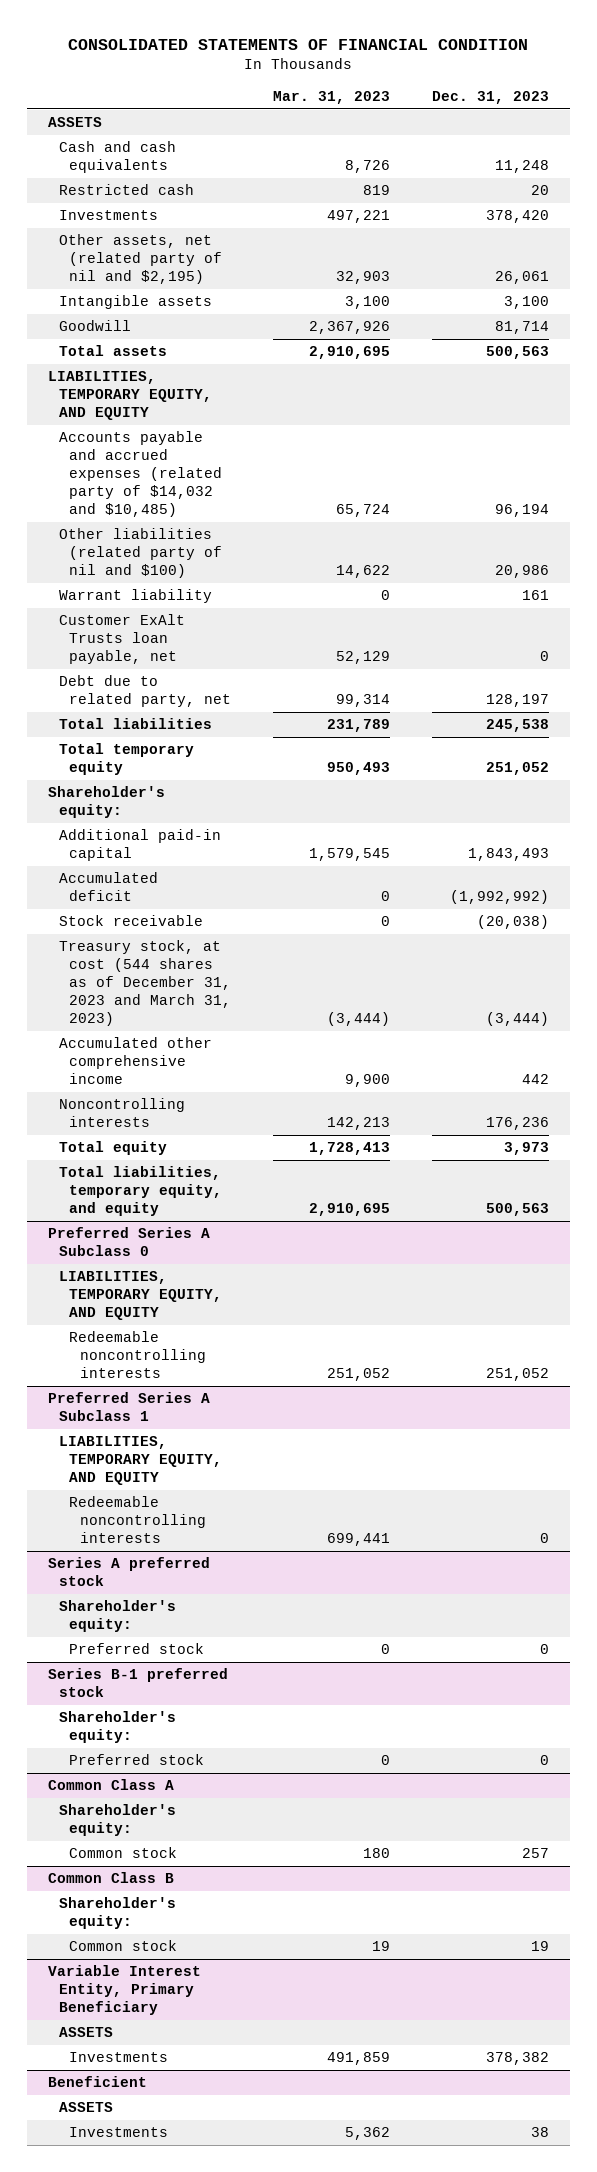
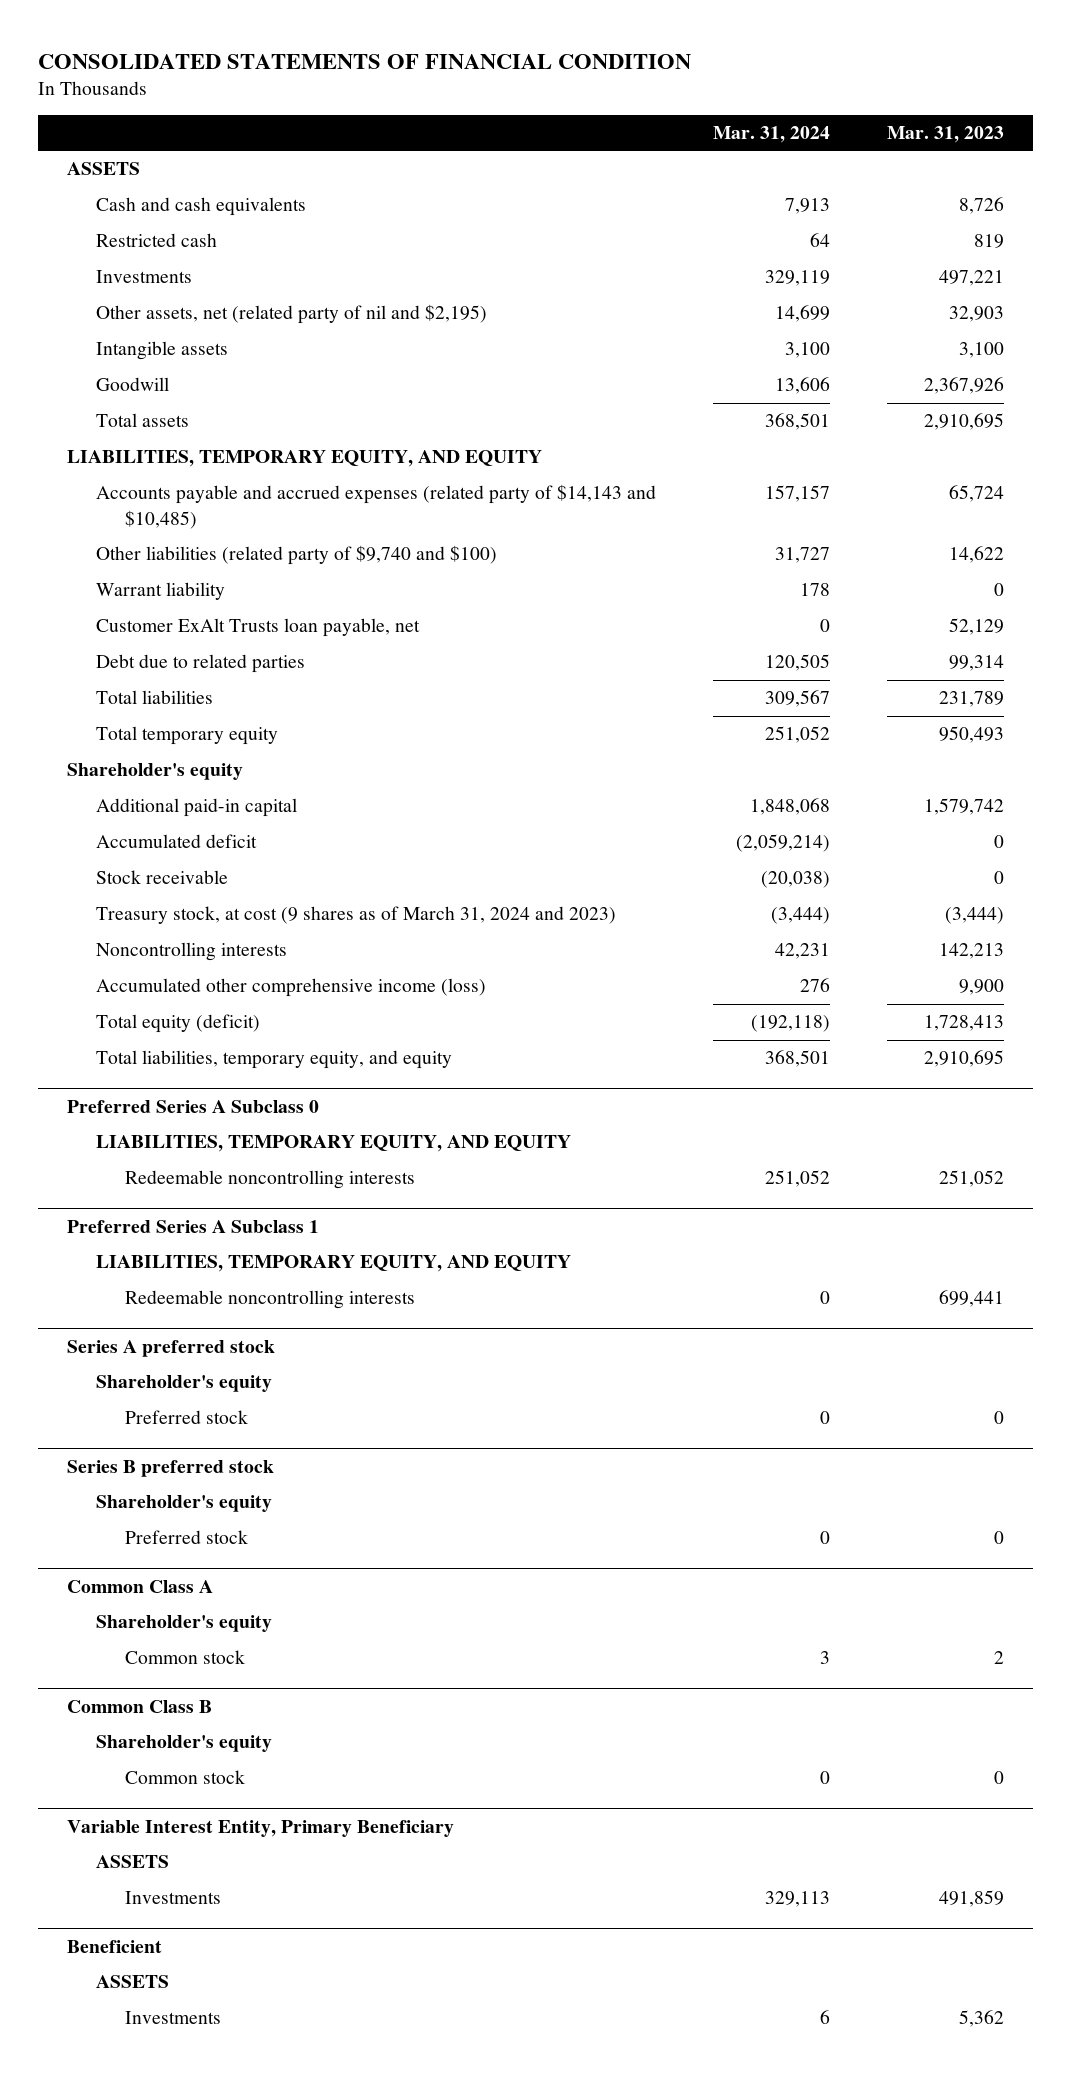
[431,91,549,105] Dec. 31, 2023 -> none
none -> [712,126,830,144] Mar. 31, 2024
[58,431,223,517] Accounts payable and accrued expenses (related party of $14,032 and $10,485) -> [95,484,656,529] Accounts payable and accrued expenses (related party of $14,143 and $10,485)
[58,528,223,579] Other liabilities (related party of nil and $100) -> [95,545,497,566] Other liabilities (related party of $9,740 and $100)
[58,675,232,708] Debt due to related party, net -> [95,654,305,674] Debt due to related parties
[48,786,166,819] Shareholder's equity: -> [66,763,243,781] Shareholder's equity
[309,848,391,862] 1,579,545 -> [924,798,1005,816] 1,579,742
[58,1037,212,1085] Accumulated other comprehensive income -> none
[58,940,232,1026] Treasury stock, at cost (544 shares as of December 31, 2023 and March 31, 2023) -> [95,906,616,925] Treasury stock, at cost (9 shares as of March 31, 2024 and 2023)
none -> [95,978,486,998] Accumulated other comprehensive income (loss)
[58,1141,167,1156] Total equity -> [95,1014,260,1034] Total equity (deficit)
[58,1600,176,1633] Shareholder's equity: -> [95,1375,272,1393] Shareholder's equity
[48,1668,229,1698] Series B-1 preferred stock -> [66,1459,274,1477] Series B preferred stock
[58,1711,176,1744] Shareholder's equity: -> [95,1495,272,1513] Shareholder's equity
[58,1804,176,1837] Shareholder's equity: -> [95,1615,272,1633] Shareholder's equity
[363,1848,391,1859] 180 -> [994,1651,1005,1665] 2
[58,1897,176,1930] Shareholder's equity: -> [95,1735,272,1753] Shareholder's equity
[372,1941,391,1952] 19 -> [994,1771,1005,1785] 0

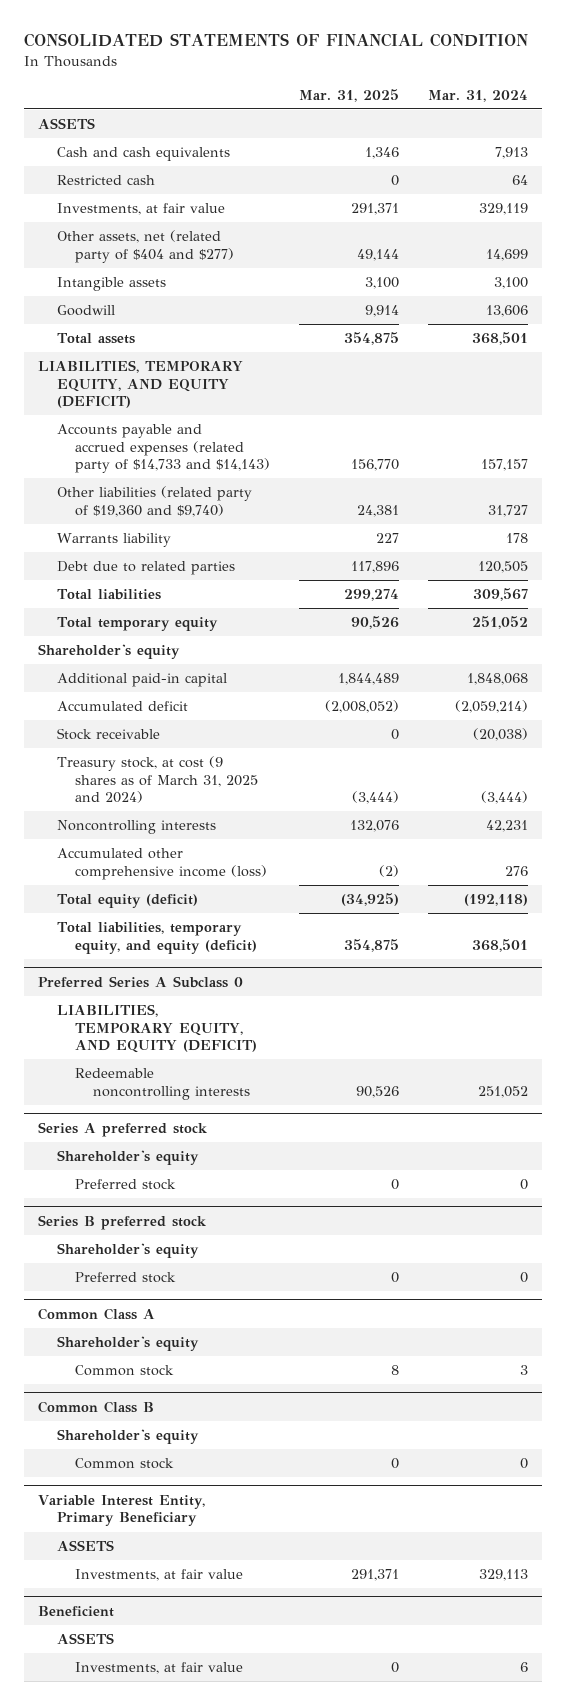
[887,126,1005,144] Mar. 31, 2023 -> none
none -> [298,88,399,102] Mar. 31, 2025
[95,270,192,284] Investments -> [56,203,225,216] Investments, at fair value
[95,304,487,325] Other assets, net (related party of nil and $2,195) -> [56,230,234,263] Other assets, net (related party of $404 and $277)
[95,618,420,638] Customer ExAlt Trusts loan payable, net -> none
[66,450,542,468] LIABILITIES, TEMPORARY EQUITY, AND EQUITY -> [38,360,244,409] LIABILITIES, TEMPORARY EQUITY, AND EQUITY (DEFICIT)
[95,484,656,529] Accounts payable and accrued expenses (related party of $14,143 and $10,485) -> [56,424,270,474] Accounts payable and accrued expenses (related party of $14,733 and $14,143)
[95,545,497,566] Other liabilities (related party of $9,740 and $100) -> [56,486,252,517] Other liabilities (related party of $19,360 and $9,740)
[95,582,225,601] Warrant liability -> [56,533,171,548] Warrants liability
[95,906,616,925] Treasury stock, at cost (9 shares as of March 31, 2024 and 2023) -> [56,756,258,804] Treasury stock, at cost (9 shares as of March 31, 2025 and 2024)
[95,1050,452,1070] Total liabilities, temporary equity, and equity -> [56,922,257,954] Total liabilities, temporary equity, and equity (deficit)
[95,1135,571,1153] LIABILITIES, TEMPORARY EQUITY, AND EQUITY -> [56,1004,257,1054] LIABILITIES, TEMPORARY EQUITY, AND EQUITY (DEFICIT)
[66,1219,319,1233] Preferred Series A Subclass 1 -> none
[95,1255,571,1273] LIABILITIES, TEMPORARY EQUITY, AND EQUITY -> none
[124,1290,415,1310] Redeemable noncontrolling interests -> none
[124,1891,221,1905] Investments -> [74,1569,243,1582] Investments, at fair value
[124,2011,221,2025] Investments -> [74,1662,243,1675] Investments, at fair value

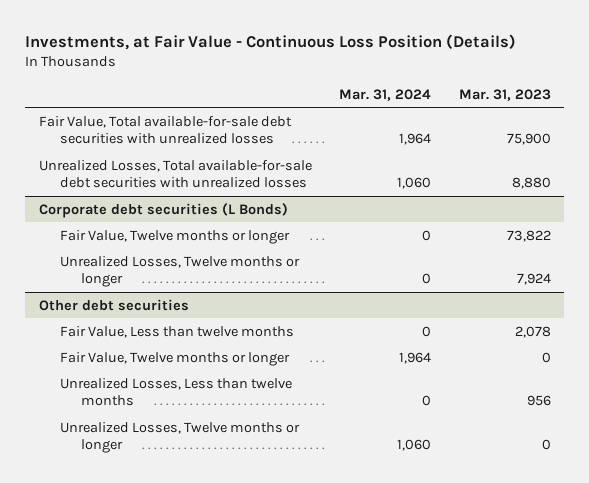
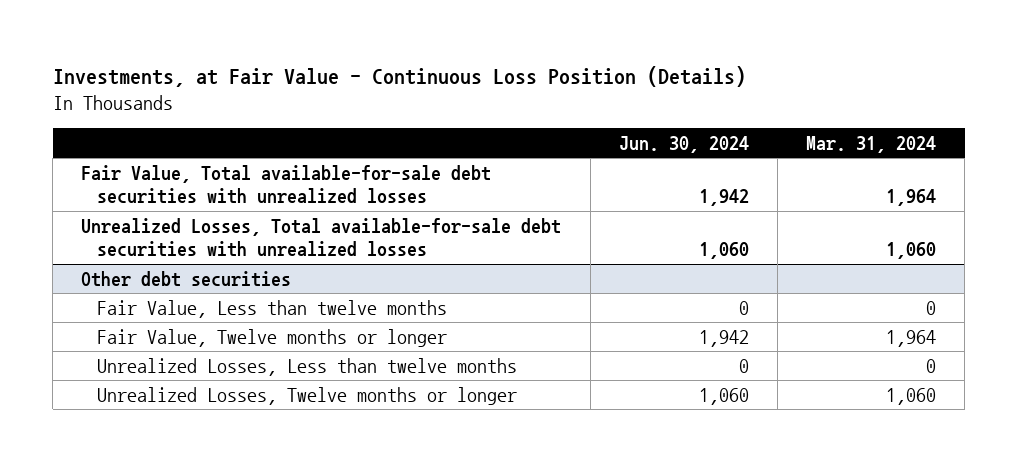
[458,88,551,101] Mar. 31, 2023 -> none
none -> [618,135,749,153] Jun. 30, 2024
[38,202,288,218] Corporate debt securities (L Bonds) -> none
[59,229,290,244] Fair Value, Twelve months or longer -> none
[59,255,300,288] Unrealized Losses, Twelve months or longer -> none

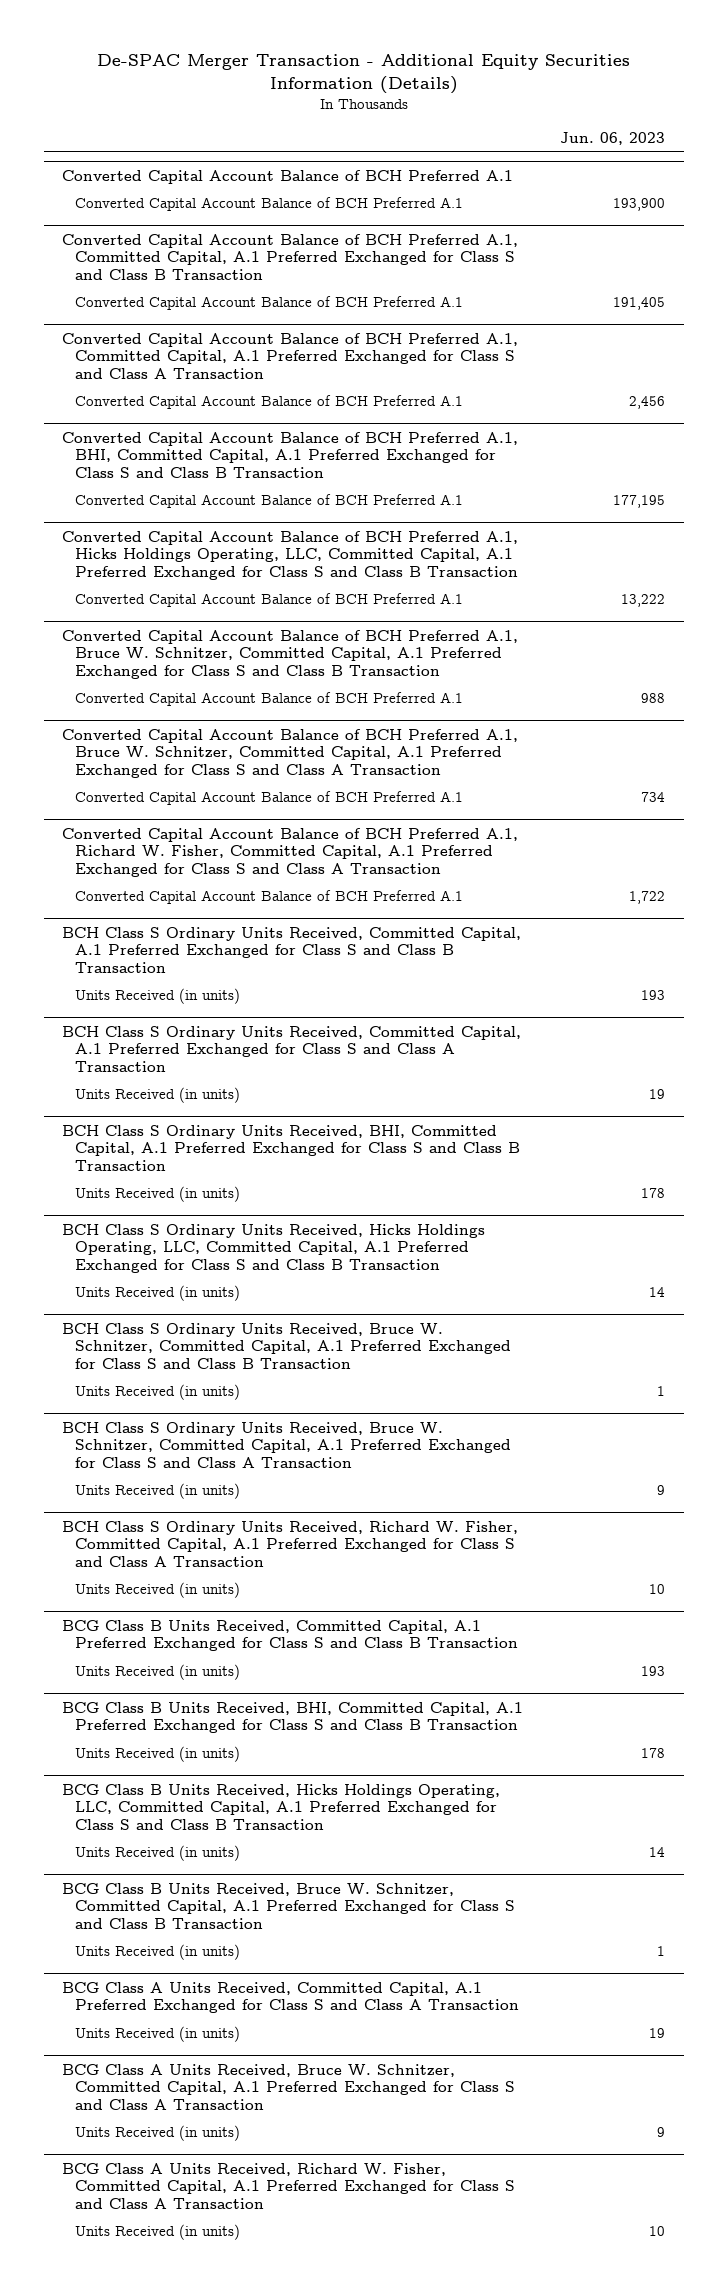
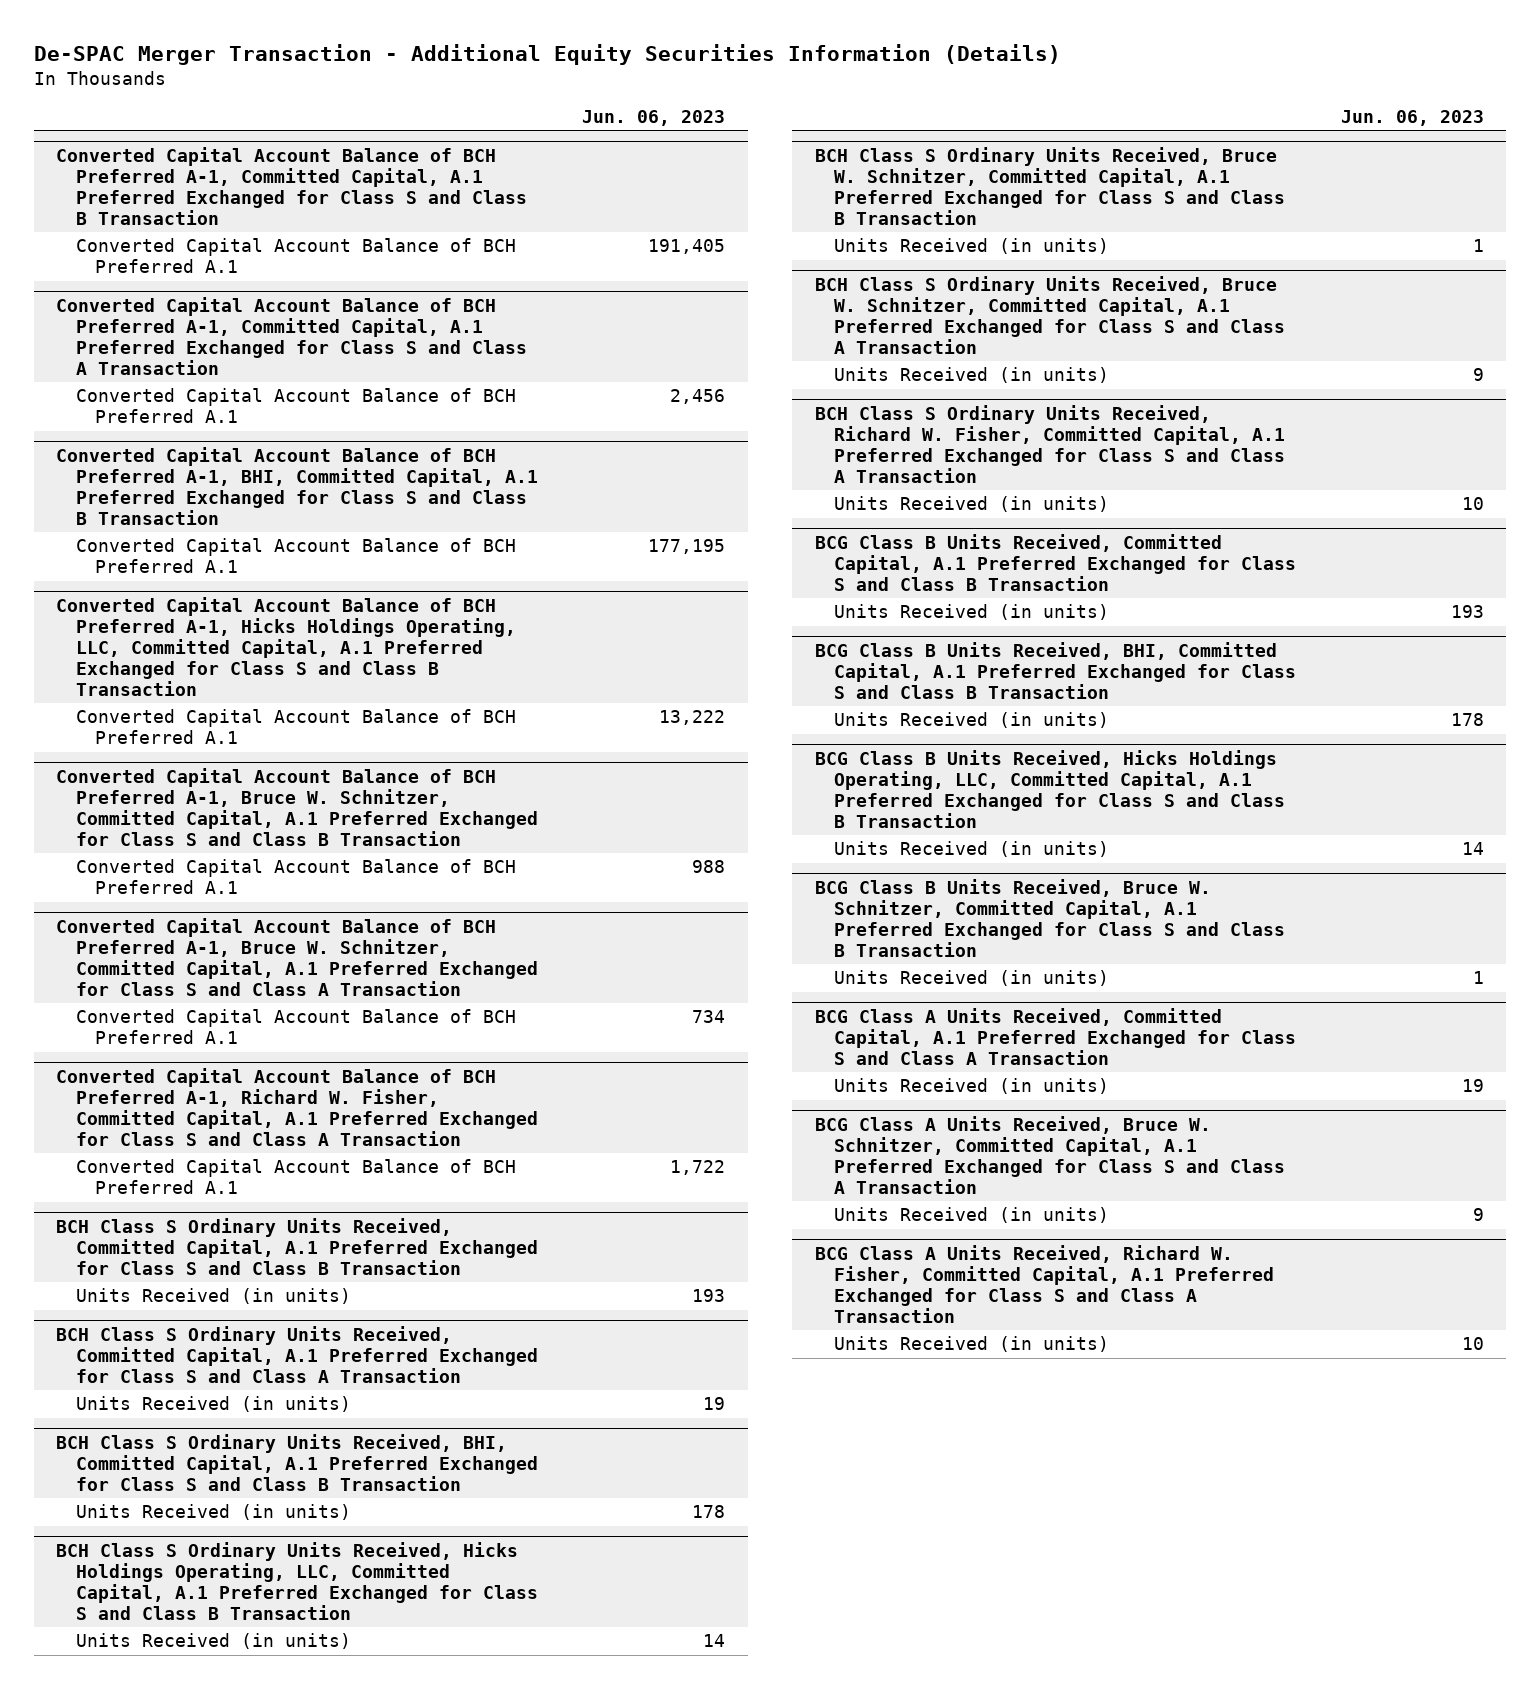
[62,169,514,184] Converted Capital Account Balance of BCH Preferred A.1 -> none
[75,196,464,211] Converted Capital Account Balance of BCH Preferred A.1 -> none
[62,233,519,280] Converted Capital Account Balance of BCH Preferred A.1, Committed Capital, A.1 Preferred Exchanged for Class S and Class B Transaction -> [56,146,527,225] Converted Capital Account Balance of BCH Preferred A-1, Committed Capital, A.1 Preferred Exchanged for Class S and Class B Transaction
[62,332,519,379] Converted Capital Account Balance of BCH Preferred A.1, Committed Capital, A.1 Preferred Exchanged for Class S and Class A Transaction -> [56,296,527,375] Converted Capital Account Balance of BCH Preferred A-1, Committed Capital, A.1 Preferred Exchanged for Class S and Class A Transaction
[62,431,519,478] Converted Capital Account Balance of BCH Preferred A.1, BHI, Committed Capital, A.1 Preferred Exchanged for Class S and Class B Transaction -> [56,446,538,525] Converted Capital Account Balance of BCH Preferred A-1, BHI, Committed Capital, A.1 Preferred Exchanged for Class S and Class B Transaction
[62,530,519,580] Converted Capital Account Balance of BCH Preferred A.1, Hicks Holdings Operating, LLC, Committed Capital, A.1 Preferred Exchanged for Class S and Class B Transaction -> [56,596,516,696] Converted Capital Account Balance of BCH Preferred A-1, Hicks Holdings Operating, LLC, Committed Capital, A.1 Preferred Exchanged for Class S and Class B Transaction
[62,629,519,679] Converted Capital Account Balance of BCH Preferred A.1, Bruce W. Schnitzer, Committed Capital, A.1 Preferred Exchanged for Class S and Class B Transaction -> [56,767,538,846] Converted Capital Account Balance of BCH Preferred A-1, Bruce W. Schnitzer, Committed Capital, A.1 Preferred Exchanged for Class S and Class B Transaction
[62,728,519,778] Converted Capital Account Balance of BCH Preferred A.1, Bruce W. Schnitzer, Committed Capital, A.1 Preferred Exchanged for Class S and Class A Transaction -> [56,917,538,996] Converted Capital Account Balance of BCH Preferred A-1, Bruce W. Schnitzer, Committed Capital, A.1 Preferred Exchanged for Class S and Class A Transaction
[62,827,519,877] Converted Capital Account Balance of BCH Preferred A.1, Richard W. Fisher, Committed Capital, A.1 Preferred Exchanged for Class S and Class A Transaction -> [56,1067,538,1146] Converted Capital Account Balance of BCH Preferred A-1, Richard W. Fisher, Committed Capital, A.1 Preferred Exchanged for Class S and Class A Transaction

